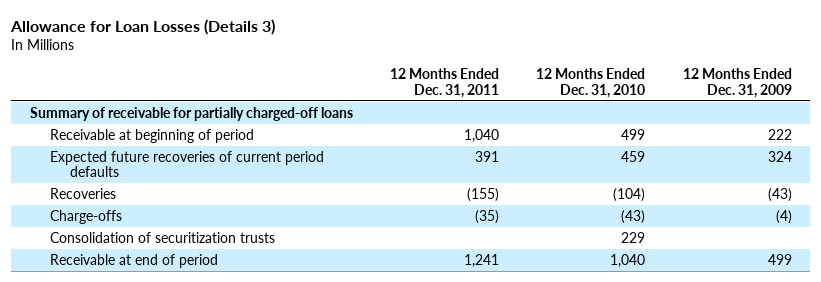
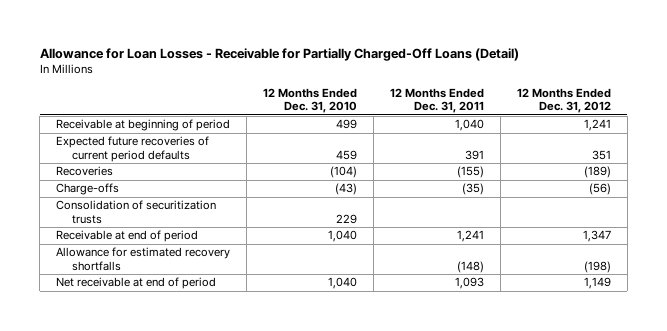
[10,18,276,35] Allowance for Loan Losses (Details 3) -> [39,47,519,61] Allowance for Loan Losses - Receivable for Partially Charged-Off Loans (Detail)
[682,68,792,98] 12 Months Ended Dec. 31, 2009 -> none
none -> [517,88,612,114] 12 Months Ended Dec. 31, 2012
[29,106,353,121] Summary of receivable for partially charged-off loans -> none
none -> [56,247,231,271] Allowance for estimated recovery shortfalls
none -> [56,277,217,290] Net receivable at end of period

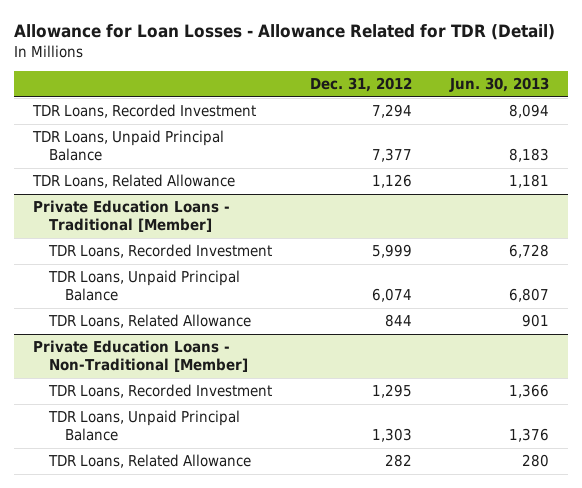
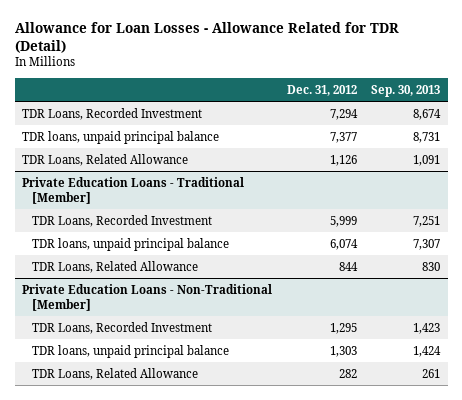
[448,77,549,93] Jun. 30, 2013 -> none
none -> [371,84,441,97] Sep. 30, 2013
[32,130,225,162] TDR Loans, Unpaid Principal Balance -> [22,130,220,144] TDR loans, unpaid principal balance
[48,270,241,302] TDR Loans, Unpaid Principal Balance -> [31,237,229,251] TDR loans, unpaid principal balance
[48,410,241,442] TDR Loans, Unpaid Principal Balance -> [31,344,229,358] TDR loans, unpaid principal balance

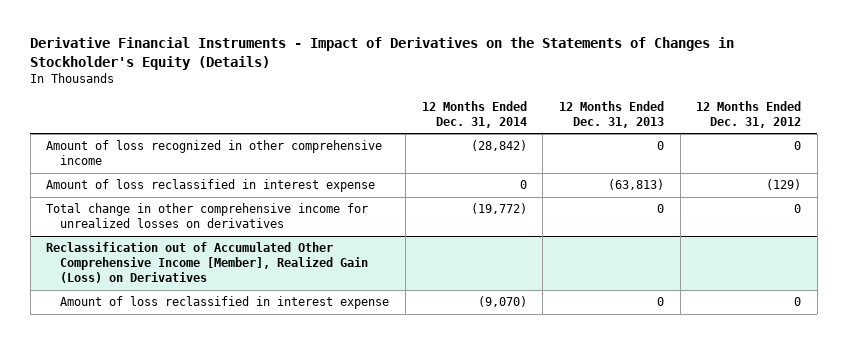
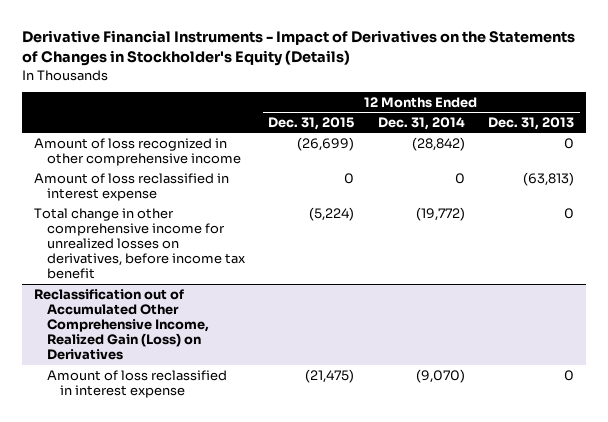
[696,100,802,128] 12 Months Ended Dec. 31, 2012 -> none
none -> [268,116,355,130] Dec. 31, 2015
[46,203,369,229] Total change in other comprehensive income for unrealized losses on derivatives -> [34,207,247,280] Total change in other comprehensive income for unrealized losses on derivatives, before income tax benefit
[46,242,369,284] Reclassification out of Accumulated Other Comprehensive Income [Member], Realized Gain (Loss) on Derivatives -> [34,288,210,361] Reclassification out of Accumulated Other Comprehensive Income, Realized Gain (Loss) on Derivatives

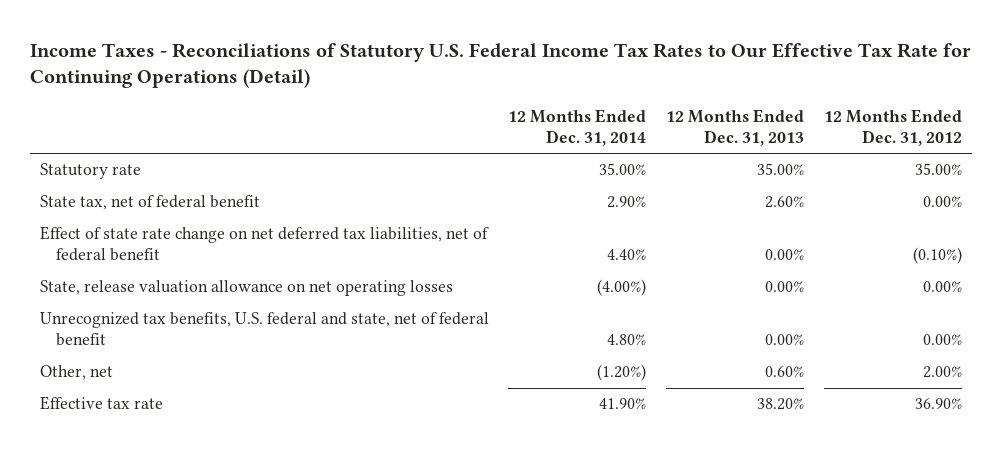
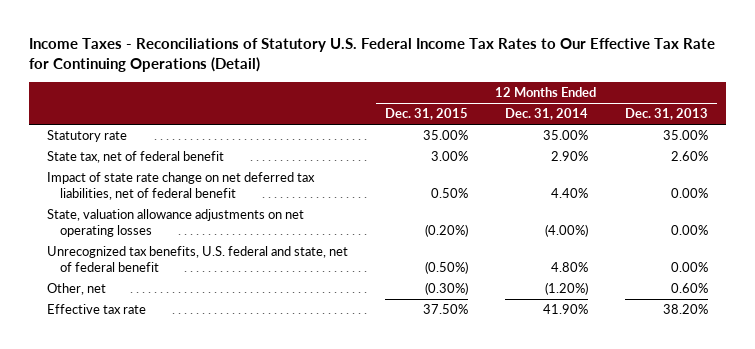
[823,109,962,147] 12 Months Ended Dec. 31, 2012 -> none
none -> [385,108,469,121] Dec. 31, 2015
[39,226,489,262] Effect of state rate change on net deferred tax liabilities, net of federal benefit -> [47,172,316,200] Impact of state rate change on net deferred tax liabilities, net of federal benefit
[39,280,453,297] State, release valuation allowance on net operating losses -> [47,209,305,237] State, valuation allowance adjustments on net operating losses

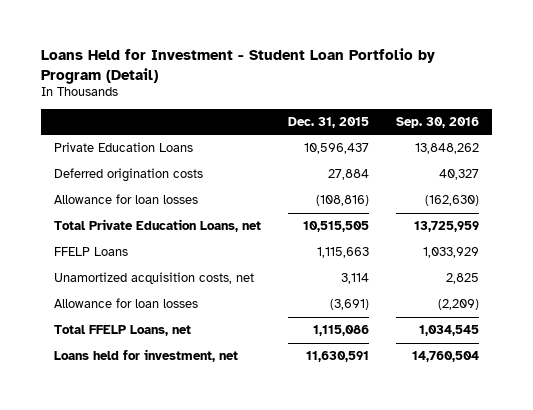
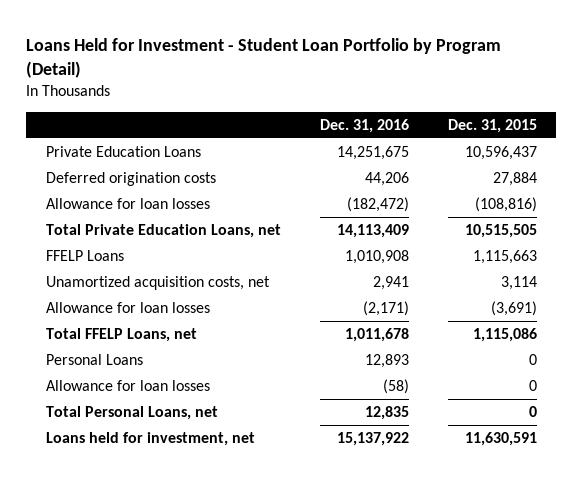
[396,116,480,128] Sep. 30, 2016 -> none
none -> [319,118,409,133] Dec. 31, 2016
none -> [45,353,143,365] Personal Loans
none -> [45,379,210,391] Allowance for loan losses
none -> [45,405,218,420] Total Personal Loans, net

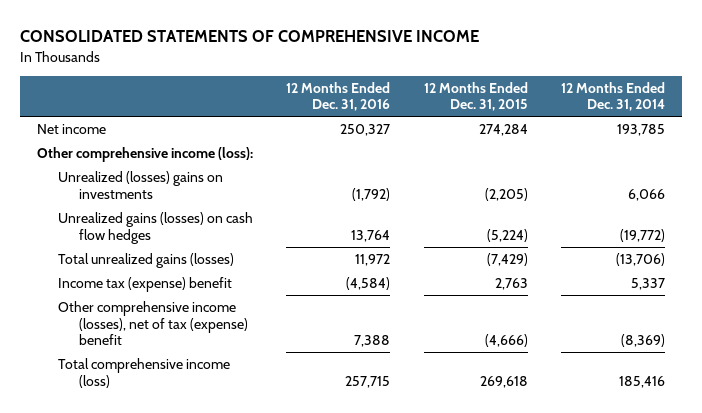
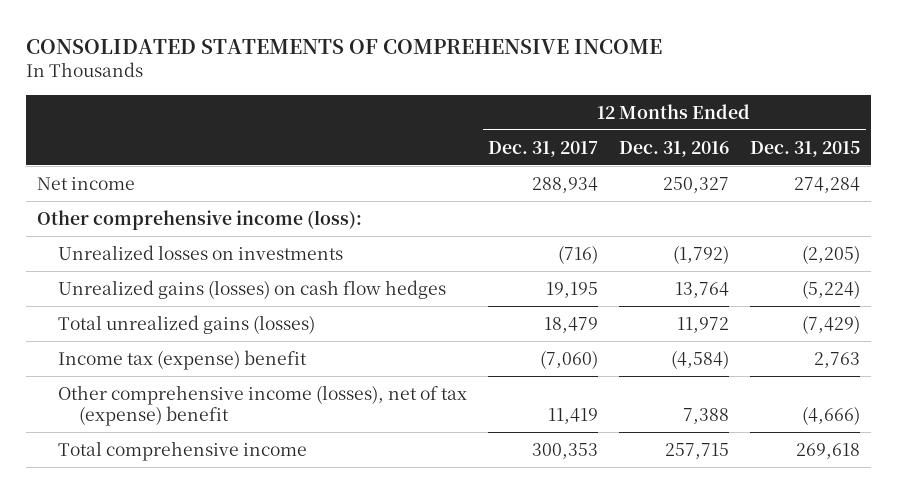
[561,81,666,112] 12 Months Ended Dec. 31, 2014 -> none
none -> [488,140,599,157] Dec. 31, 2017
[58,171,224,199] Unrealized (losses) gains on investments -> [58,244,344,260] Unrealized losses on investments
[58,358,231,388] Total comprehensive income (loss) -> [58,440,308,461] Total comprehensive income

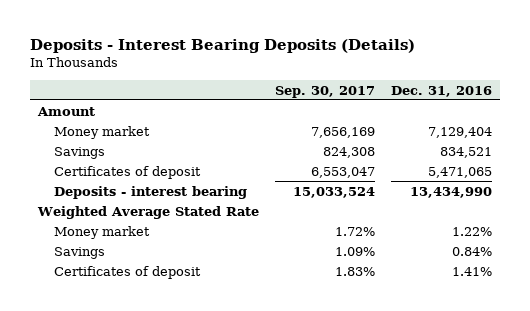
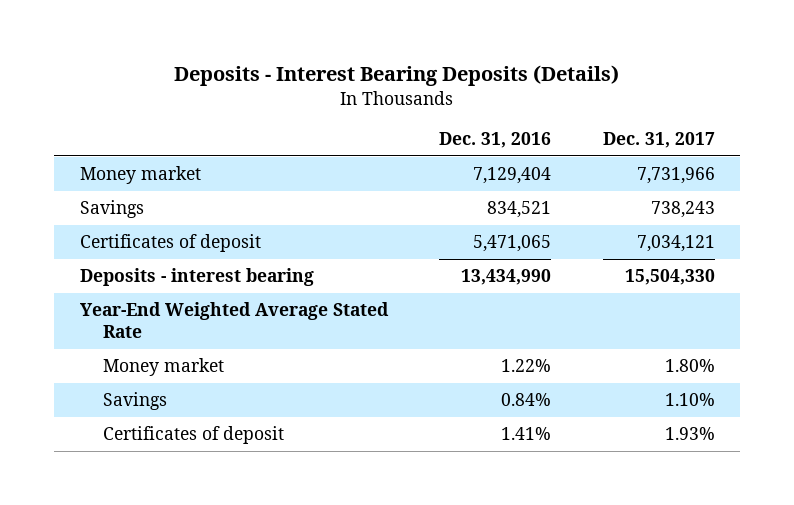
[274,85,375,98] Sep. 30, 2017 -> none
none -> [602,132,715,149] Dec. 31, 2017
[36,106,95,116] Amount -> none
[36,205,259,219] Weighted Average Stated Rate -> [79,302,389,339] Year-End Weighted Average Stated Rate

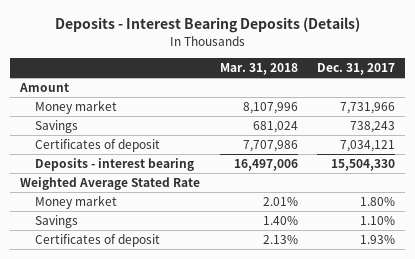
[439,132,552,149] Dec. 31, 2016 -> none
none -> [219,63,298,76] Mar. 31, 2018
none -> [19,83,70,93] Amount
[79,302,389,339] Year-End Weighted Average Stated Rate -> [20,177,201,191] Weighted Average Stated Rate

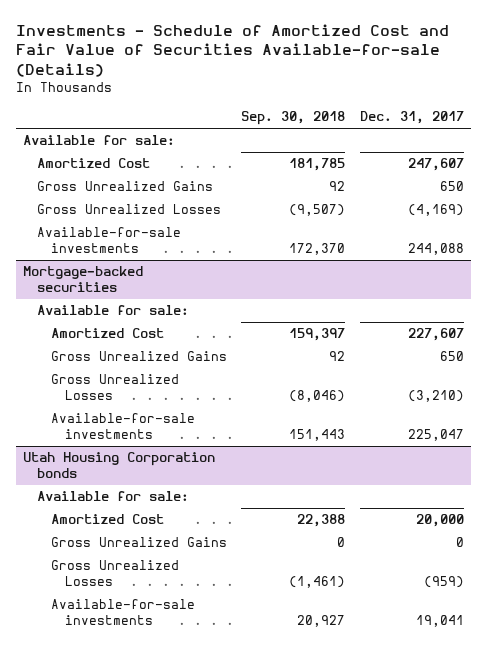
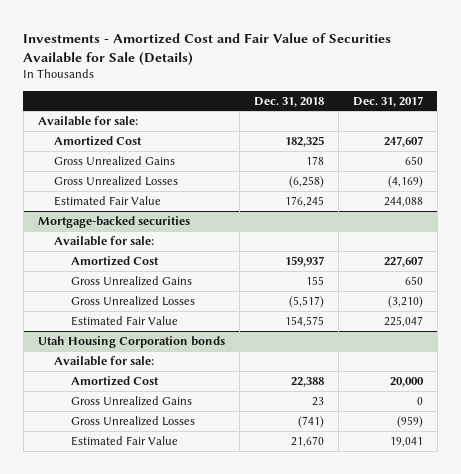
[16,23,450,78] Investments - Schedule of Amortized Cost and Fair Value of Securities Available-for-sale (Details) -> [23,32,392,65] Investments - Amortized Cost and Fair Value of Securities Available for Sale (Details)
[241,111,346,126] Sep. 30, 2018 -> none
none -> [253,96,324,107] Dec. 31, 2018
[37,227,182,254] Available-for-sale investments -> [54,195,162,206] Estimated Fair Value
[51,413,196,440] Available-for-sale investments -> [70,315,178,326] Estimated Fair Value
[51,599,196,626] Available-for-sale investments -> [70,435,178,446] Estimated Fair Value

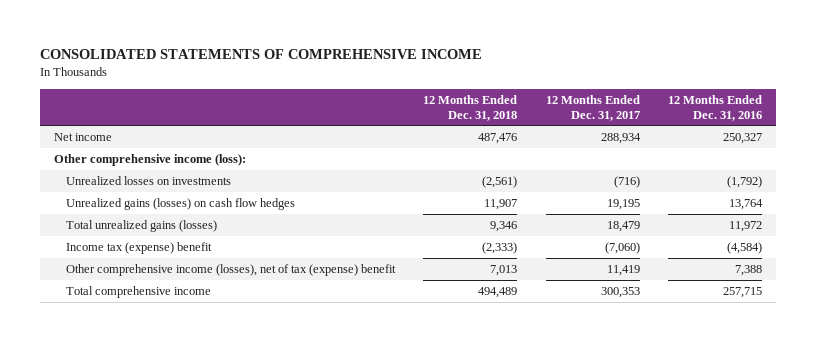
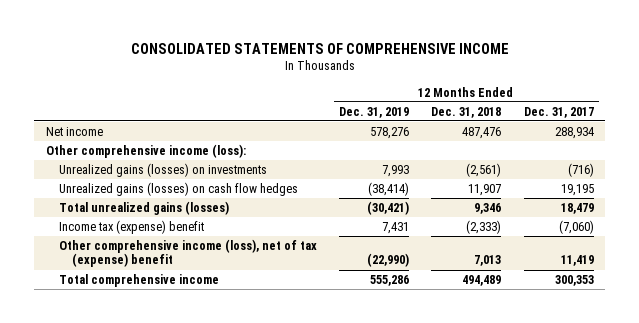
[667,94,762,121] 12 Months Ended Dec. 31, 2016 -> none
none -> [339,106,410,118] Dec. 31, 2019
[66,176,232,186] Unrealized losses on investments -> [58,162,267,177] Unrealized gains (losses) on investments
[66,264,397,277] Other comprehensive income (losses), net of tax (expense) benefit -> [58,238,317,268] Other comprehensive income (loss), net of tax (expense) benefit

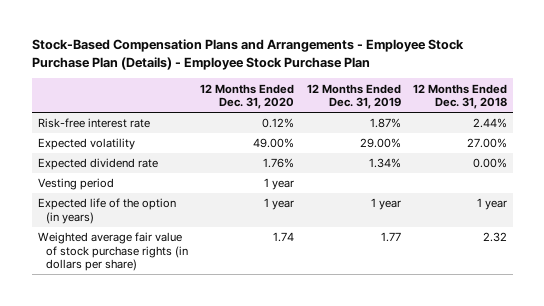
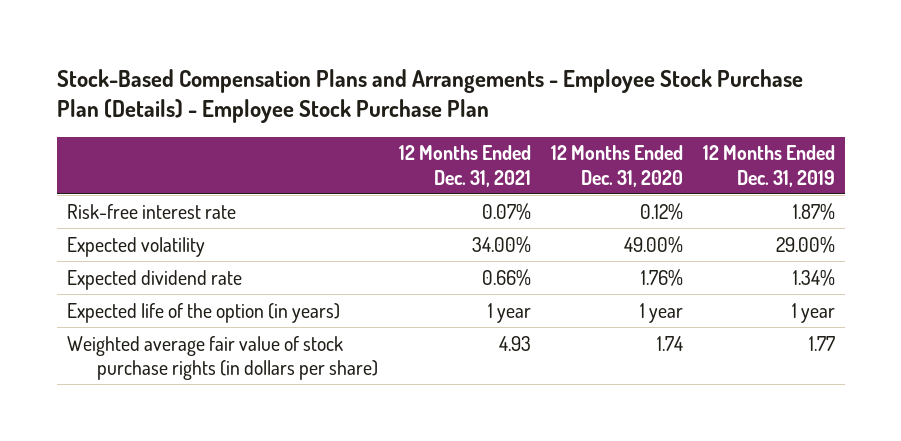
[412,83,507,109] 12 Months Ended Dec. 31, 2018 -> none
none -> [398,145,531,187] 12 Months Ended Dec. 31, 2021
[37,178,114,191] Vesting period -> none

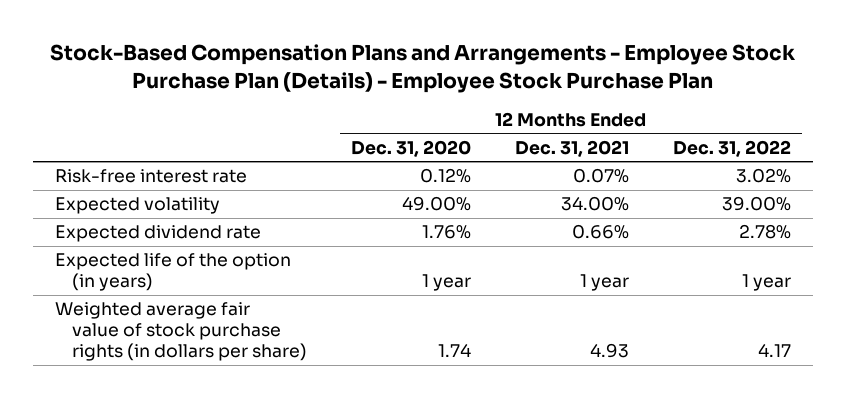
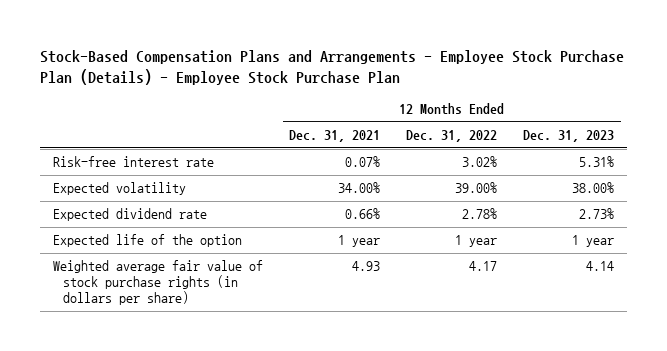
[351,139,472,157] Dec. 31, 2020 -> none
none -> [523,130,615,143] Dec. 31, 2023
[54,253,291,292] Expected life of the option (in years) -> [53,234,243,248] Expected life of the option

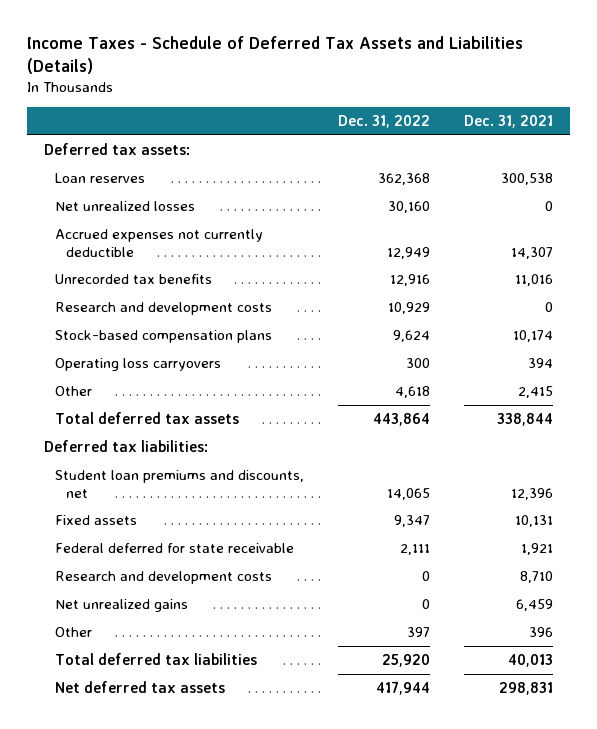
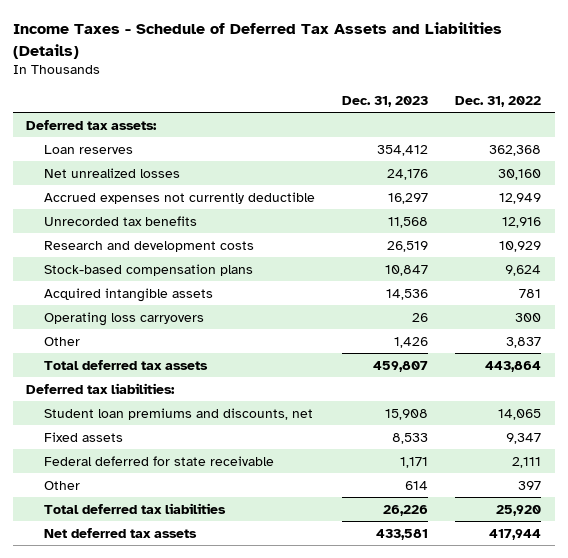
[464,114,554,128] Dec. 31, 2021 -> none
none -> [342,95,429,107] Dec. 31, 2023
none -> [43,287,213,302] Acquired intangible assets
[395,385,431,398] 4,618 -> [506,336,542,348] 3,837
[55,570,273,584] Research and development costs -> none
[55,598,189,612] Net unrealized gains -> none

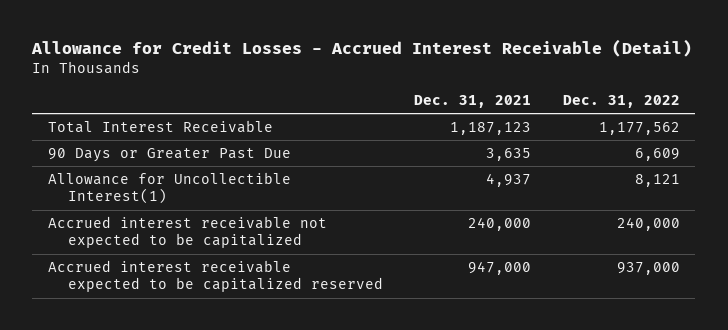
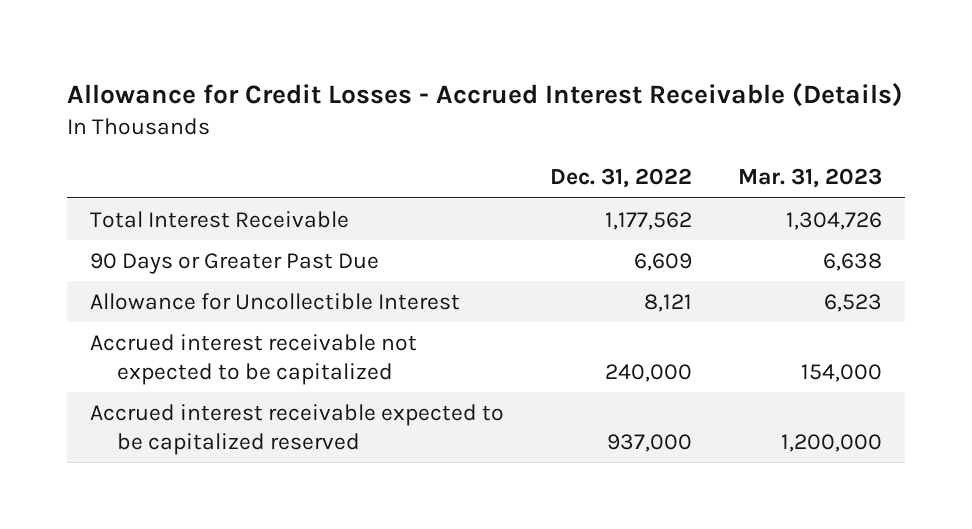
[31,38,693,57] Allowance for Credit Losses - Accrued Interest Receivable (Detail) -> [66,82,903,107] Allowance for Credit Losses - Accrued Interest Receivable (Details)
[414,95,532,109] Dec. 31, 2021 -> none
none -> [738,168,883,189] Mar. 31, 2023
[47,172,291,205] Allowance for Uncollectible Interest(1) -> [89,292,460,310] Allowance for Uncollectible Interest

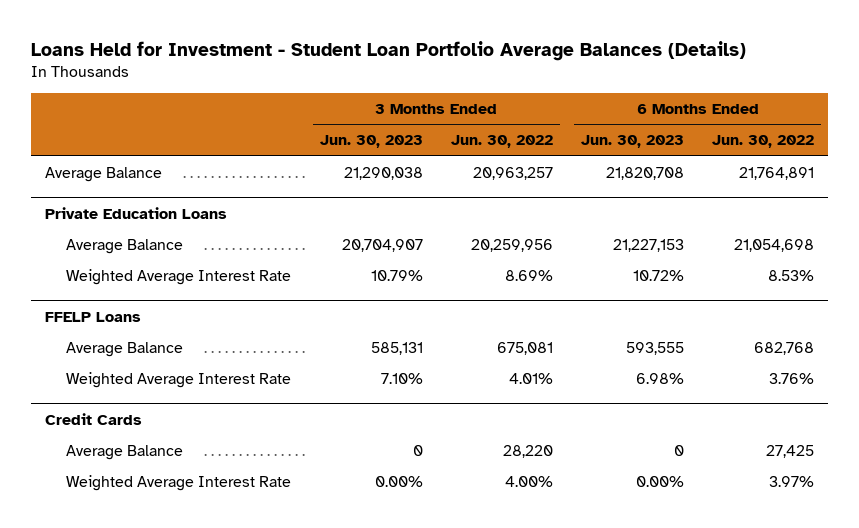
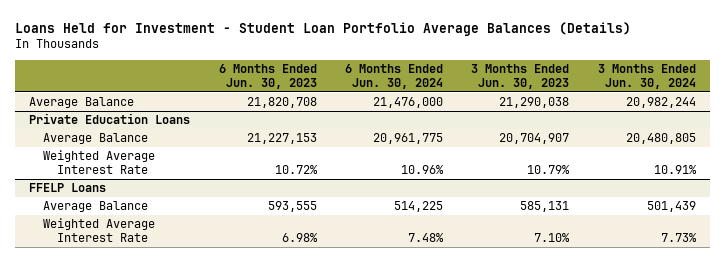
[450,135,553,149] Jun. 30, 2022 -> none
[712,135,815,149] Jun. 30, 2022 -> none
none -> [345,63,444,89] 6 Months Ended Jun. 30, 2024
none -> [597,63,696,89] 3 Months Ended Jun. 30, 2024
[45,413,143,426] Credit Cards -> none
[66,445,184,461] Average Balance -> none
[66,475,292,492] Weighted Average Interest Rate -> none

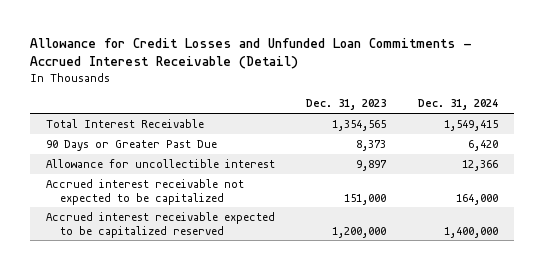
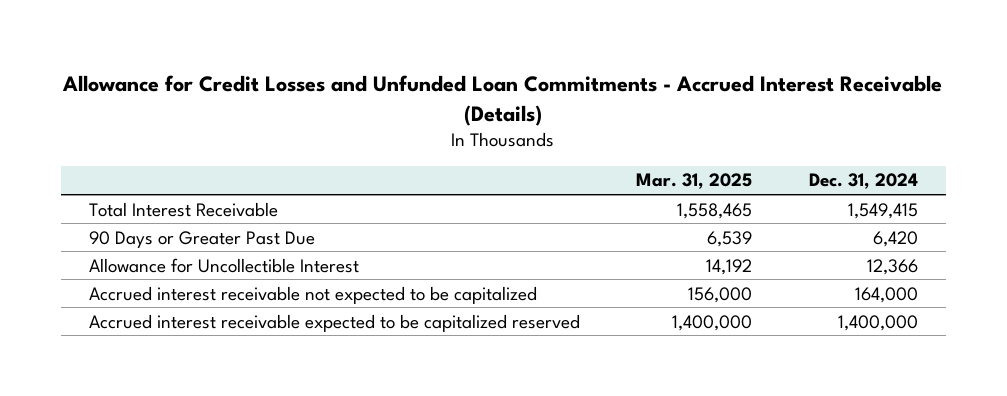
[29,37,472,70] Allowance for Credit Losses and Unfunded Loan Commitments - Accrued Interest Receivable (Detail) -> [62,74,943,126] Allowance for Credit Losses and Unfunded Loan Commitments - Accrued Interest Receivable (Details)
[306,99,387,111] Dec. 31, 2023 -> none
none -> [636,173,753,190] Mar. 31, 2025
[45,158,275,168] Allowance for uncollectible interest -> [89,257,360,273] Allowance for Uncollectible Interest

